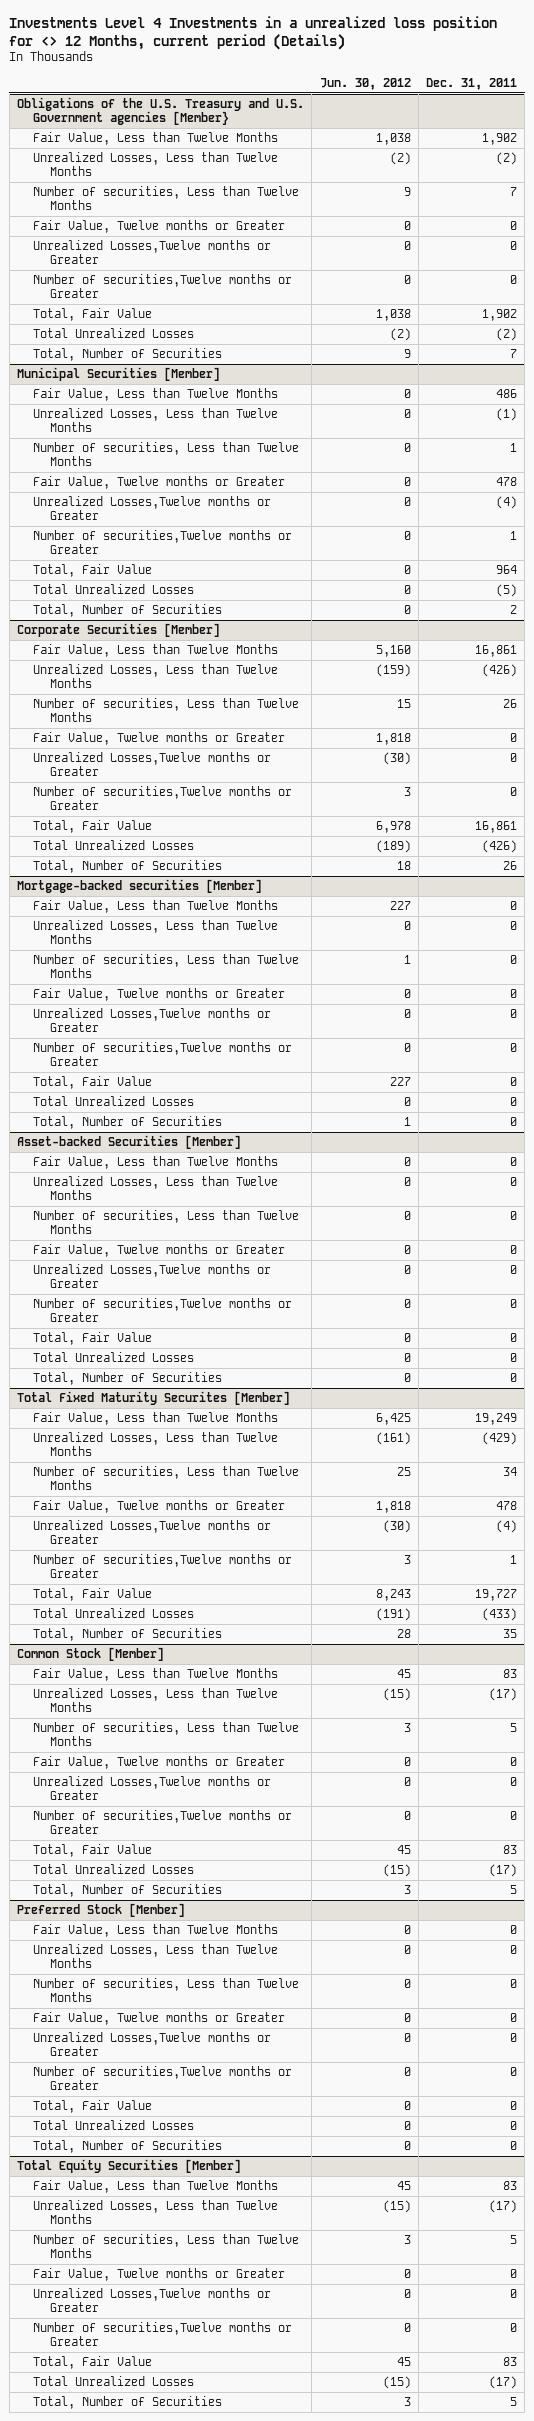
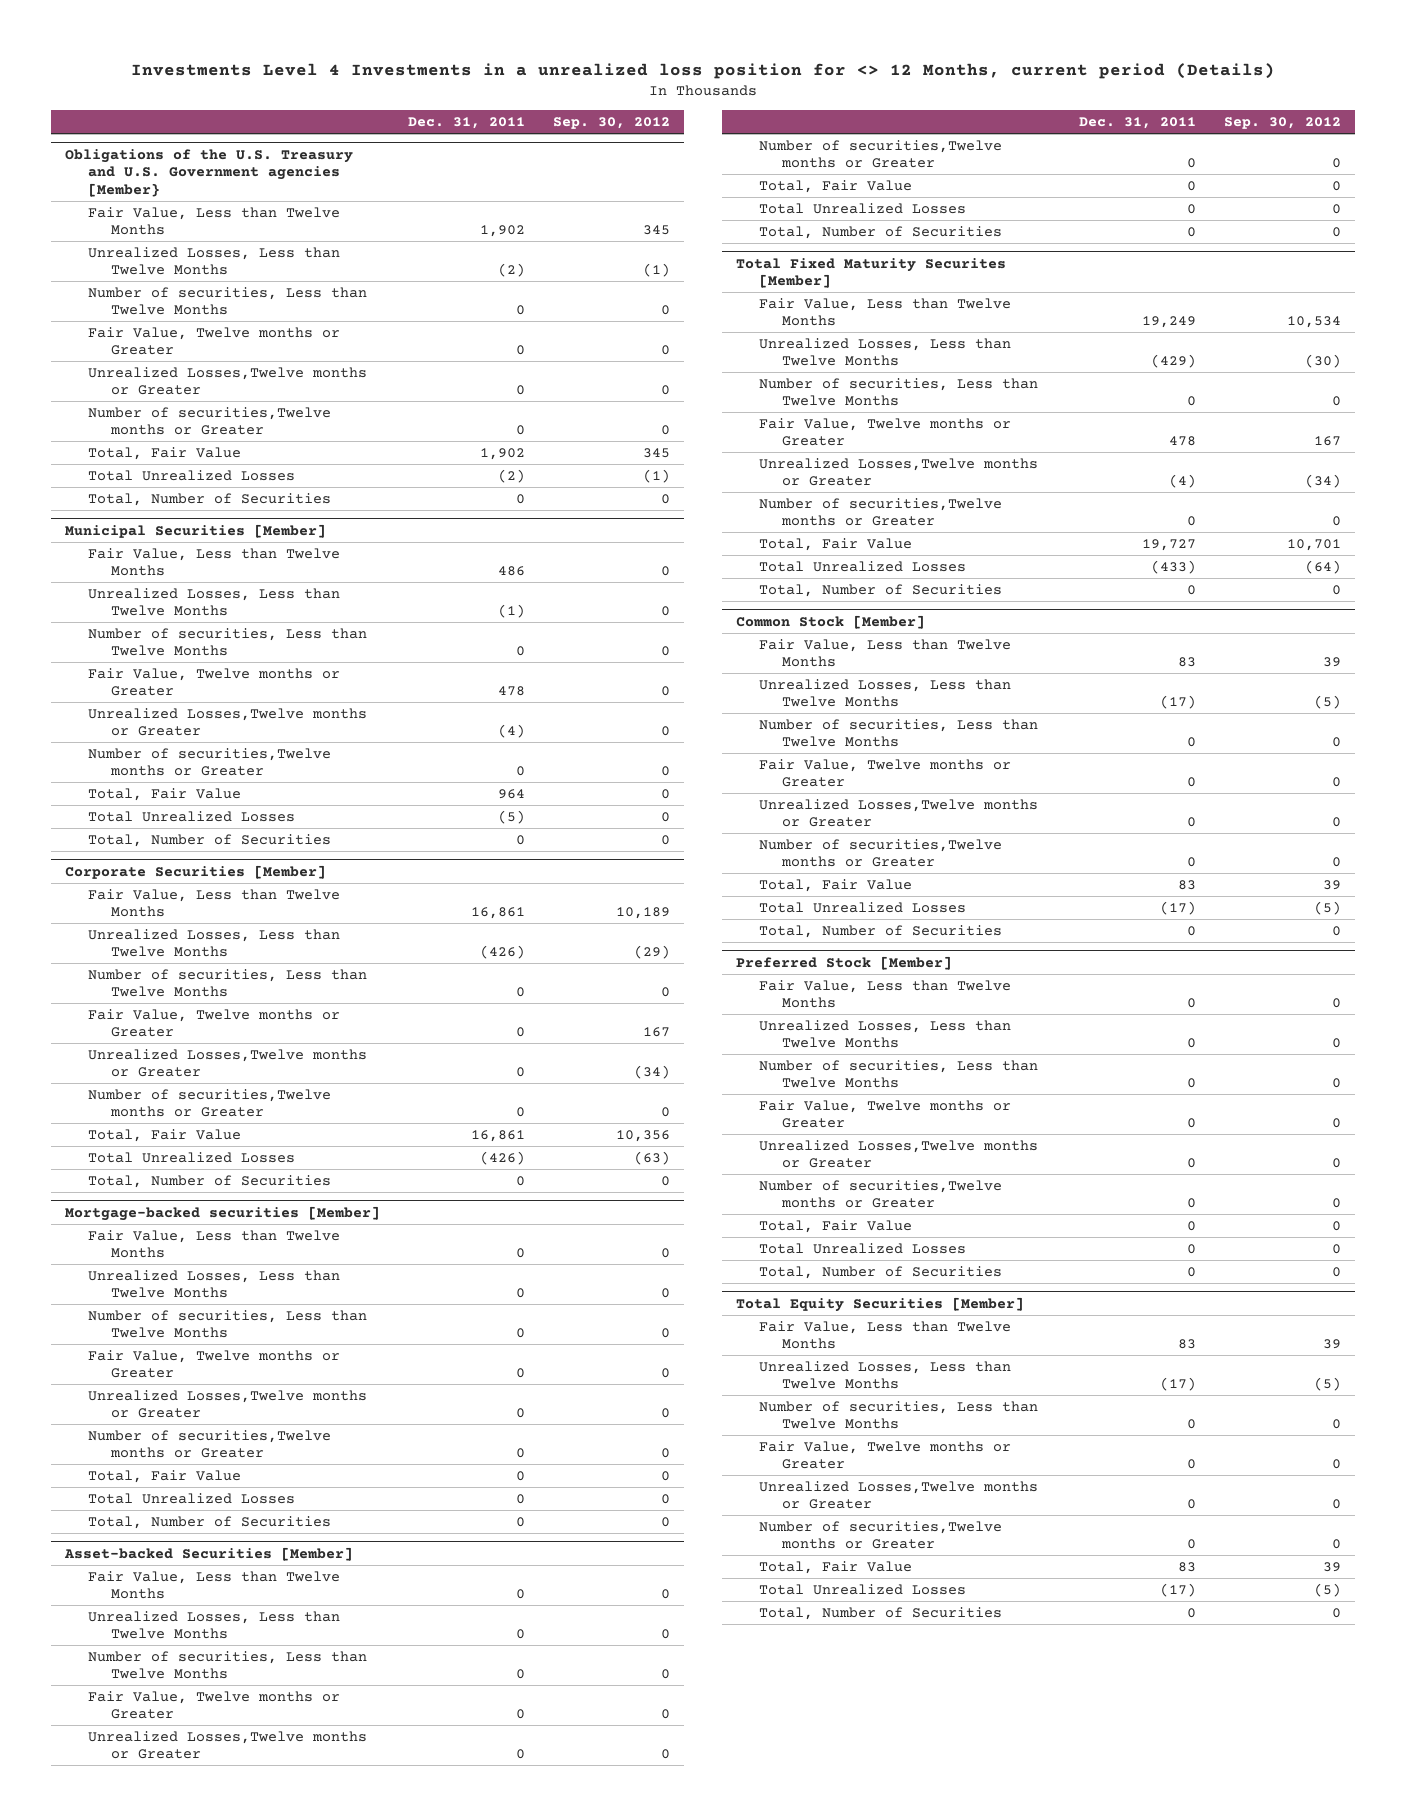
[319,78,411,91] Jun. 30, 2012 -> none
none -> [553,117,671,130] Sep. 30, 2012
[509,187,517,197] 7 -> [516,305,526,316] 0
[509,349,517,359] 7 -> [516,493,526,504] 0
[509,443,517,453] 1 -> [516,646,526,657] 0
[509,531,517,541] 1 -> [516,766,526,777] 0
[509,605,517,615] 2 -> [516,834,526,845] 0
[502,699,517,709] 26 -> [516,987,526,998] 0
[502,861,517,871] 26 -> [516,1175,526,1186] 0
[502,1467,517,1477] 34 -> [1186,396,1196,407] 0
[509,1555,517,1565] 1 -> [1186,516,1196,527] 0
[502,1629,517,1639] 35 -> [1186,584,1196,595] 0
[509,1723,517,1733] 5 -> [1186,737,1196,748] 0
[509,1885,517,1895] 5 -> [1186,925,1196,936] 0
[509,2235,517,2245] 5 -> [1186,1419,1196,1430] 0
[509,2397,517,2407] 5 -> [1186,1607,1196,1618] 0

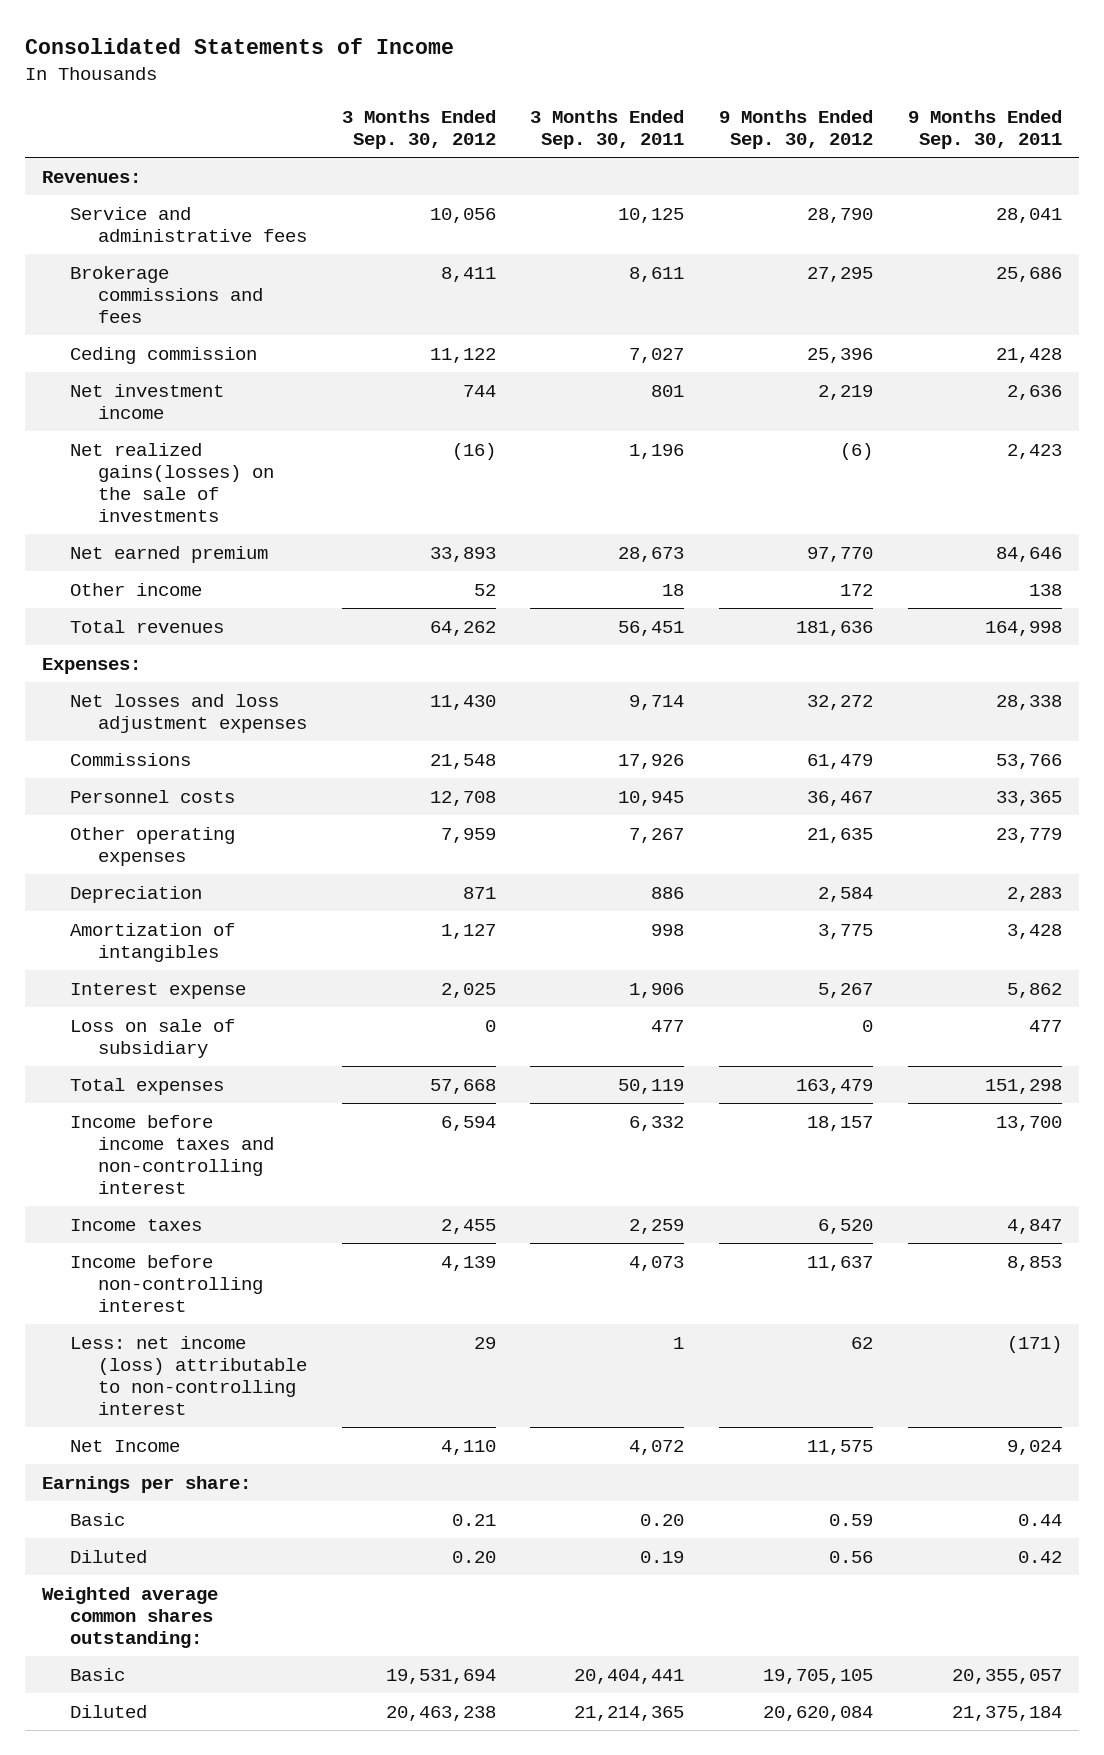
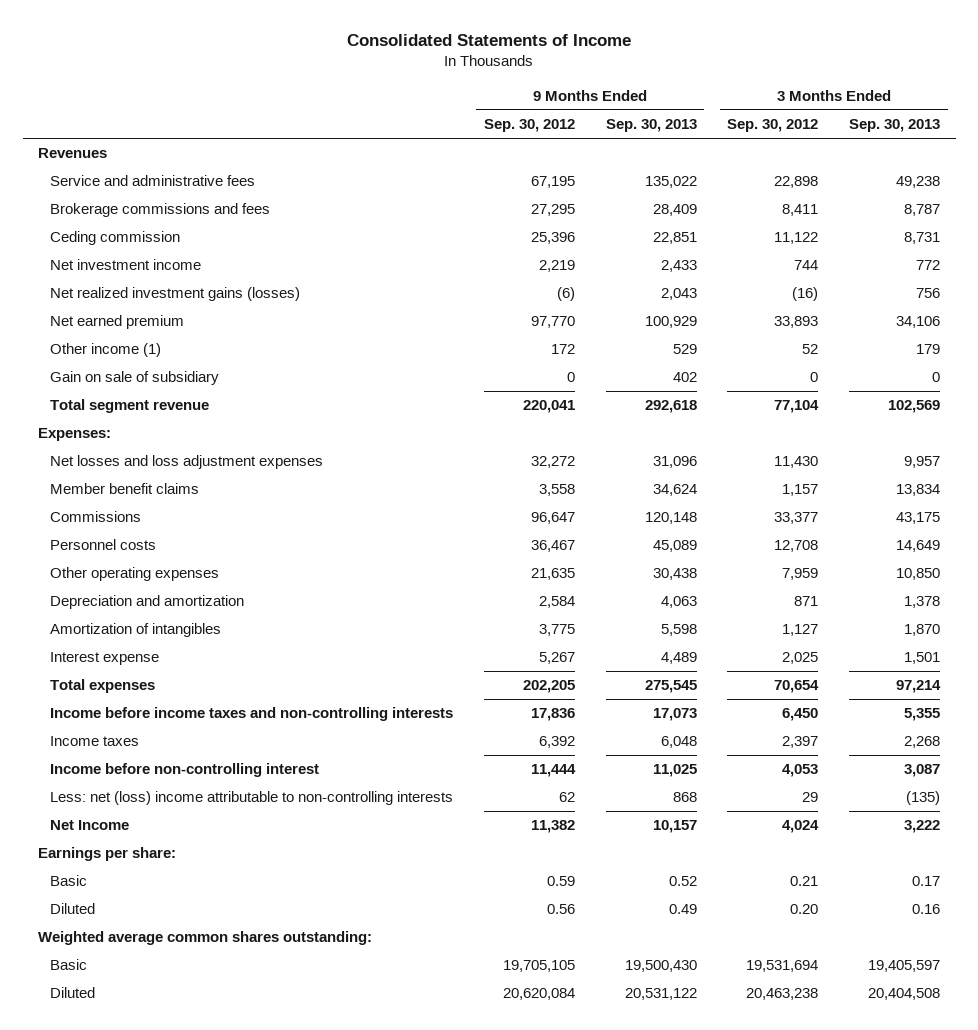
[530,110,685,150] 3 Months Ended Sep. 30, 2011 -> none
[907,110,1062,150] 9 Months Ended Sep. 30, 2011 -> none
none -> [605,119,697,133] Sep. 30, 2013
none -> [849,119,941,133] Sep. 30, 2013
[42,170,142,183] Revenues: -> [38,148,108,159] Revenues
[429,207,496,223] 10,056 -> [774,176,819,189] 22,898
[806,207,873,223] 28,790 -> [530,176,575,189] 67,195
[70,442,275,522] Net realized gains(losses) on the sale of investments -> [49,287,300,302] Net realized investment gains (losses)
[70,582,203,596] Other income -> [49,343,161,358] Other income (1)
none -> [49,371,219,386] Gain on sale of subsidiary
[70,619,225,633] Total revenues -> [49,399,209,414] Total segment revenue
[429,620,496,636] 64,262 -> [774,400,820,414] 77,104
[795,620,873,636] 181,636 -> [522,400,575,414] 220,041
none -> [49,483,199,495] Member benefit claims
[429,753,496,769] 21,548 -> [774,512,819,525] 33,377
[806,753,873,769] 61,479 -> [530,512,575,525] 96,647
[70,885,203,903] Depreciation -> [49,595,244,610] Depreciation and amortization
[70,1018,236,1058] Loss on sale of subsidiary -> none
[429,1078,496,1094] 57,668 -> [774,680,820,694] 70,654
[795,1078,873,1094] 163,479 -> [522,680,575,694] 202,205
[70,1114,275,1194] Income before income taxes and non-controlling interest -> [49,707,453,722] Income before income taxes and non-controlling interests
[440,1115,496,1131] 6,594 -> [782,708,819,722] 6,450
[806,1115,873,1131] 18,157 -> [530,708,575,722] 17,836
[440,1218,496,1234] 2,455 -> [782,736,819,749] 2,397
[817,1218,873,1234] 6,520 -> [538,736,575,749] 6,392
[440,1255,496,1271] 4,139 -> [782,764,819,778] 4,053
[806,1255,873,1271] 11,637 -> [530,764,576,778] 11,444
[70,1335,308,1415] Less: net income (loss) attributable to non-controlling interest -> [49,791,453,806] Less: net (loss) income attributable to non-controlling interests
[440,1439,496,1455] 4,110 -> [782,820,820,834] 4,024
[806,1439,873,1455] 11,575 -> [530,820,575,834] 11,382

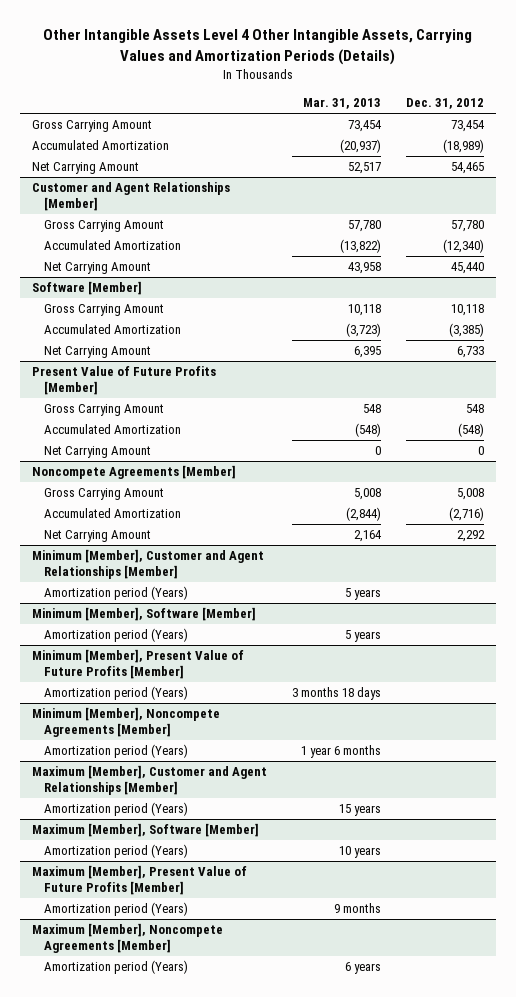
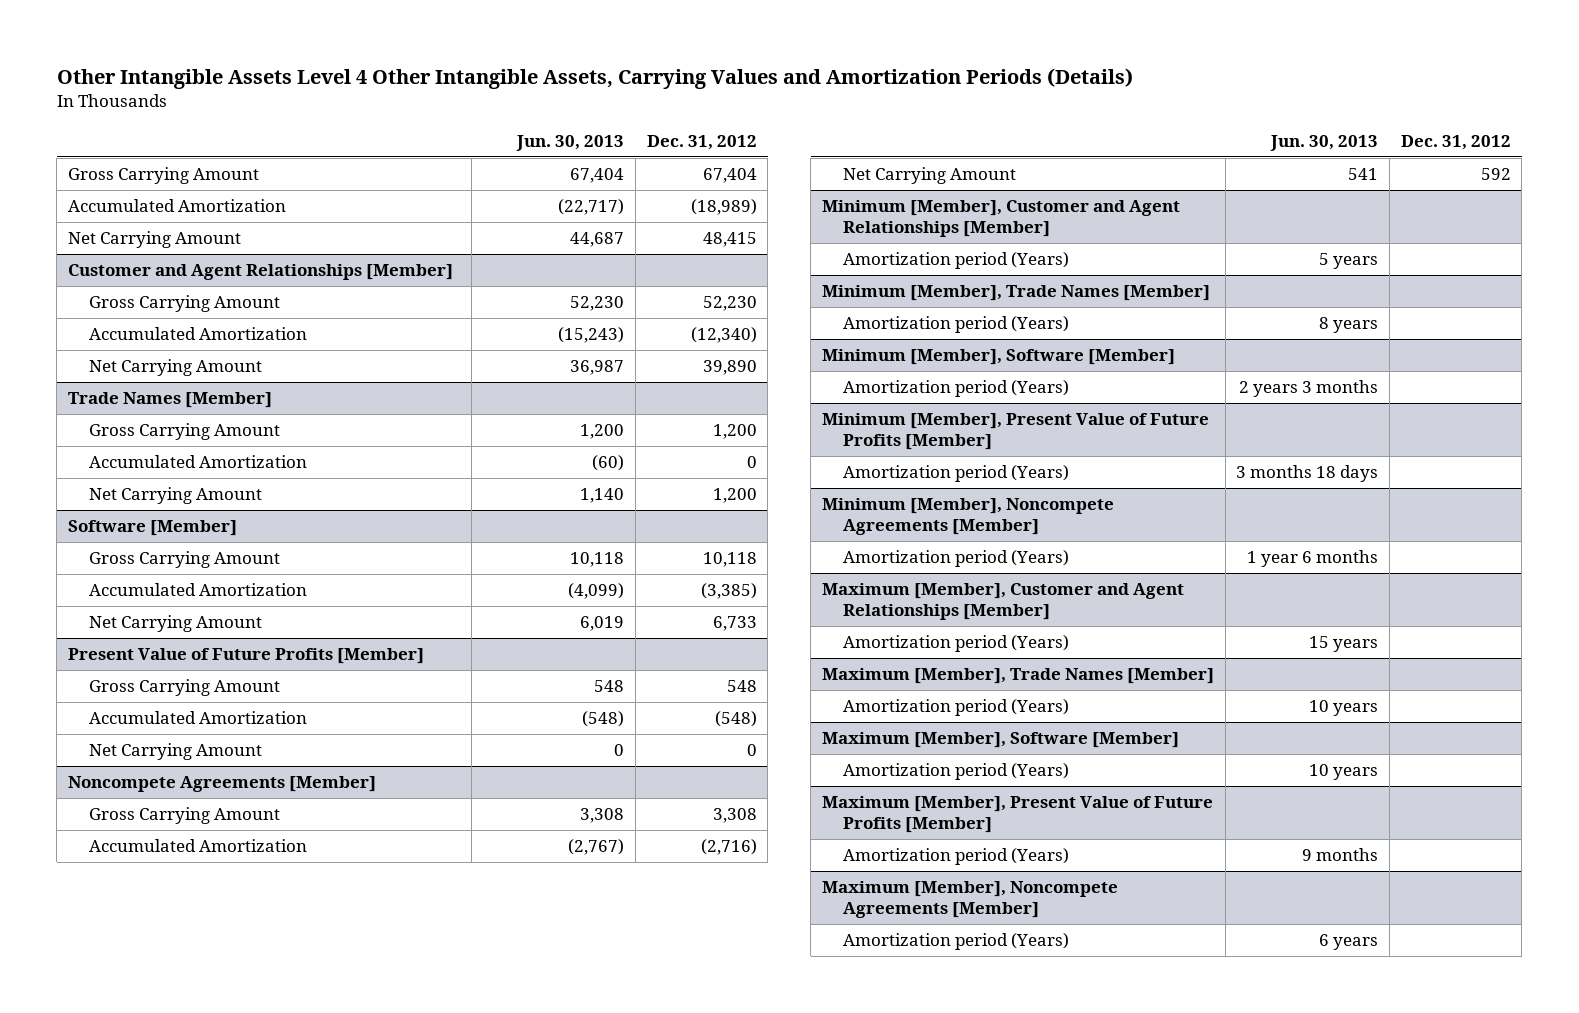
[302,98,381,110] Mar. 31, 2013 -> none
none -> [516,134,625,151] Jun. 30, 2013
[450,120,485,133] 73,454 -> [702,168,757,184] 67,404
[450,162,484,175] 54,465 -> [702,232,757,248] 48,415
[450,220,484,233] 57,780 -> [702,296,757,312] 52,230
[450,262,484,275] 45,440 -> [702,360,757,376] 39,890
none -> [68,392,273,409] Trade Names [Member]
none -> [89,423,281,441] Gross Carrying Amount
none -> [89,455,308,469] Accumulated Amortization
none -> [89,487,263,505] Net Carrying Amount
[456,488,484,501] 5,008 -> [712,808,757,824] 3,308
[456,530,485,543] 2,292 -> [1480,168,1511,181] 592
none -> [822,285,1211,302] Minimum [Member], Trade Names [Member]
none -> [843,316,1070,334] Amortization period (Years)
none -> [822,668,1215,685] Maximum [Member], Trade Names [Member]
none -> [843,699,1070,717] Amortization period (Years)

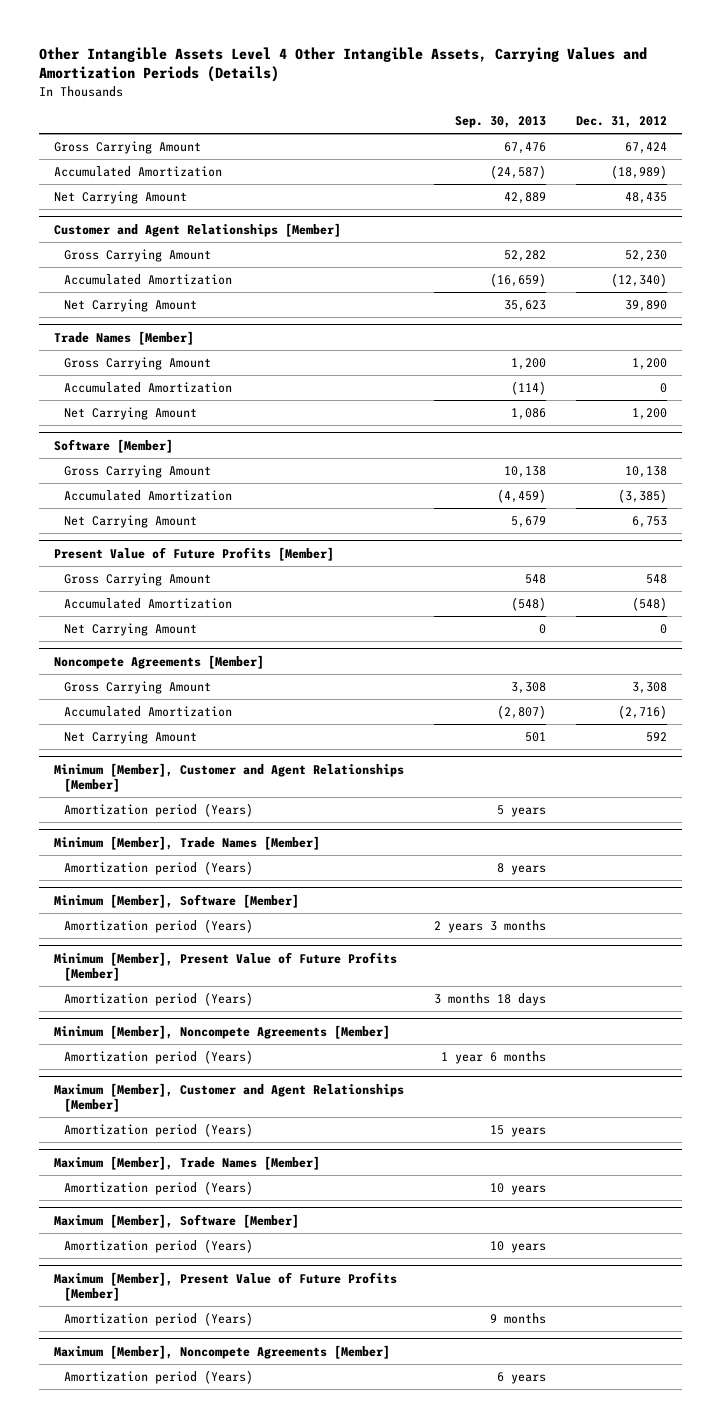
[516,134,625,151] Jun. 30, 2013 -> none
none -> [454,116,546,129] Sep. 30, 2013
[702,168,757,184] 67,404 -> [624,141,667,154] 67,424
[702,232,757,248] 48,415 -> [624,191,667,204] 48,435
[702,552,757,568] 10,118 -> [624,465,667,478] 10,138
[712,616,757,632] 6,733 -> [631,515,667,528] 6,753

